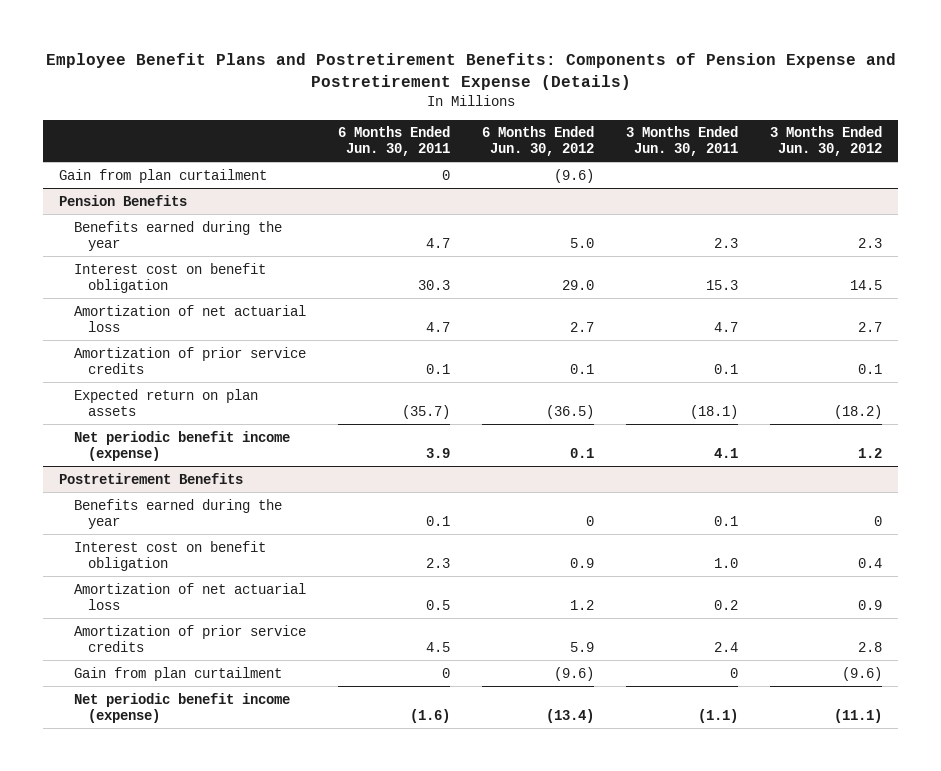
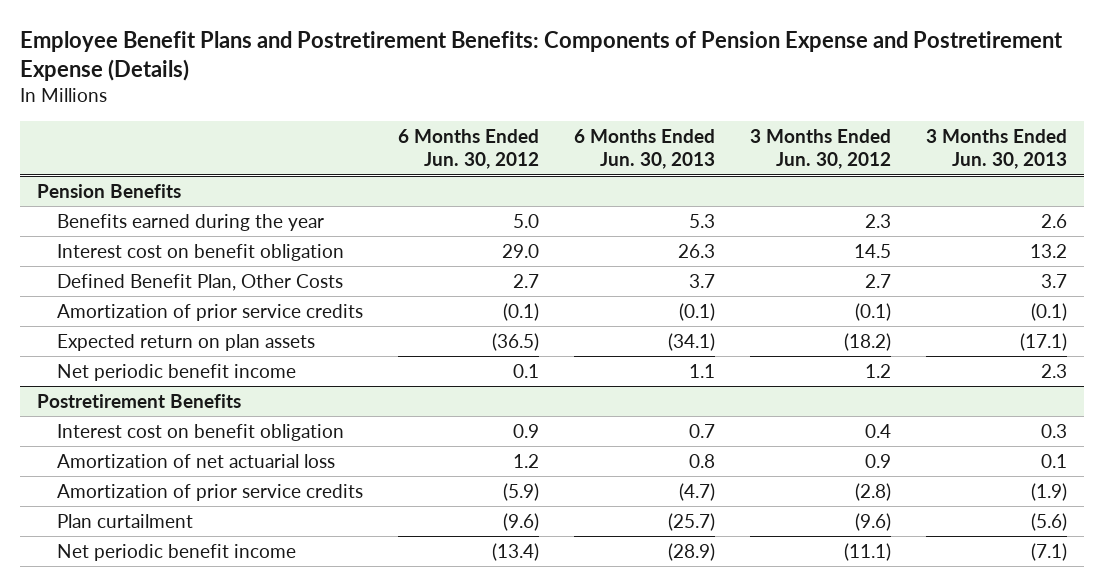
[337,126,450,157] 6 Months Ended Jun. 30, 2011 -> none
[625,126,738,157] 3 Months Ended Jun. 30, 2011 -> none
none -> [573,128,715,170] 6 Months Ended Jun. 30, 2013
none -> [925,128,1067,170] 3 Months Ended Jun. 30, 2013
[59,168,268,183] Gain from plan curtailment -> none
[73,304,306,332] Amortization of net actuarial loss -> [56,273,343,291] Defined Benefit Plan, Other Costs
[569,363,594,374] 0.1 -> [502,302,539,321] (0.1)
[857,363,882,374] 0.1 -> [854,302,891,321] (0.1)
[73,430,290,461] Net periodic benefit income (expense) -> [56,363,296,381] Net periodic benefit income
[73,498,282,529] Benefits earned during the year -> none
[569,641,594,652] 5.9 -> [502,482,539,501] (5.9)
[857,641,882,652] 2.8 -> [854,482,891,501] (2.8)
[73,666,282,681] Gain from plan curtailment -> [56,513,193,528] Plan curtailment
[73,692,290,723] Net periodic benefit income (expense) -> [56,543,296,561] Net periodic benefit income

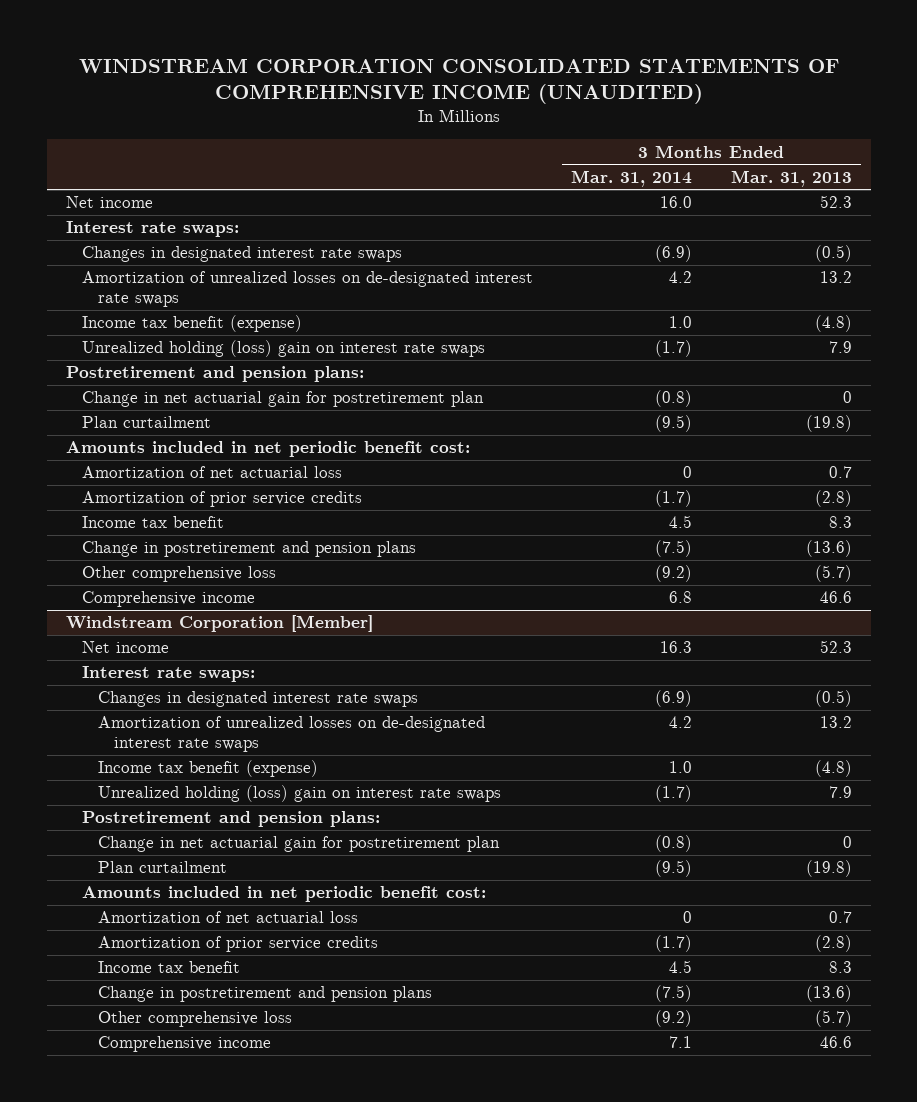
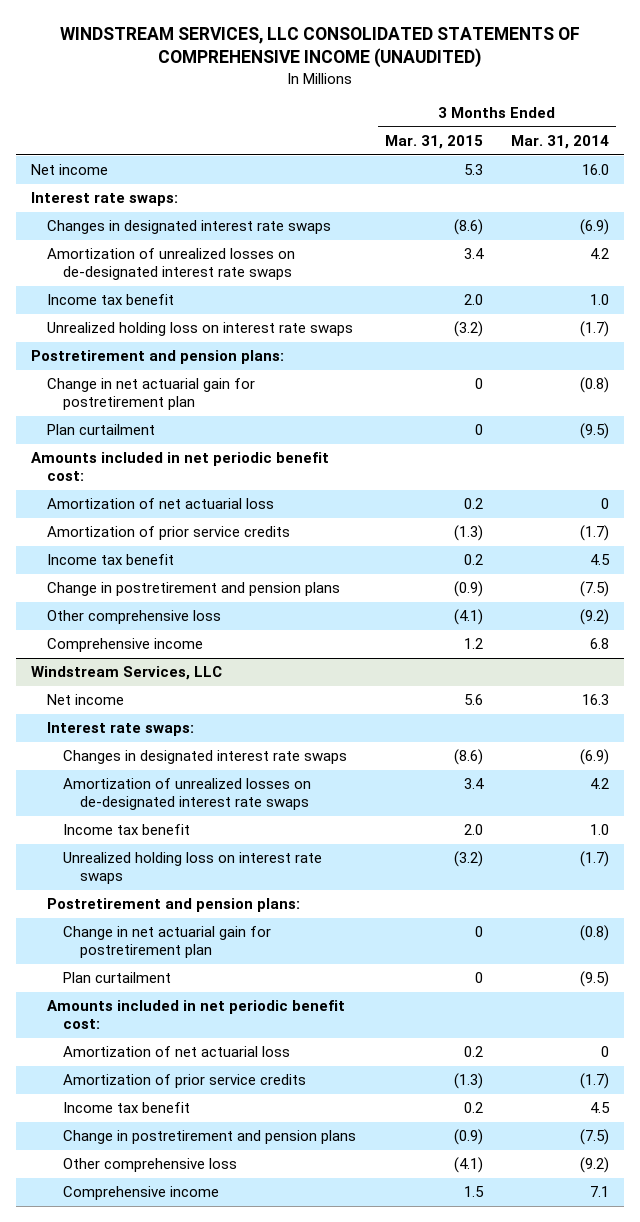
[78,57,839,105] WINDSTREAM CORPORATION CONSOLIDATED STATEMENTS OF COMPREHENSIVE INCOME (UNAUDITED) -> [59,26,580,69] WINDSTREAM SERVICES, LLC CONSOLIDATED STATEMENTS OF COMPREHENSIVE INCOME (UNAUDITED)
[730,169,852,187] Mar. 31, 2013 -> none
none -> [384,135,483,150] Mar. 31, 2015
[81,315,302,333] Income tax benefit (expense) -> [46,294,174,306] Income tax benefit
[81,340,485,358] Unrealized holding (loss) gain on interest rate swaps -> [46,322,353,337] Unrealized holding loss on interest rate swaps
[65,615,373,633] Windstream Corporation [Member] -> none
none -> [30,666,222,681] Windstream Services, LLC
[98,760,319,778] Income tax benefit (expense) -> [63,824,191,836] Income tax benefit
[98,785,502,803] Unrealized holding (loss) gain on interest rate swaps -> [63,852,323,884] Unrealized holding loss on interest rate swaps

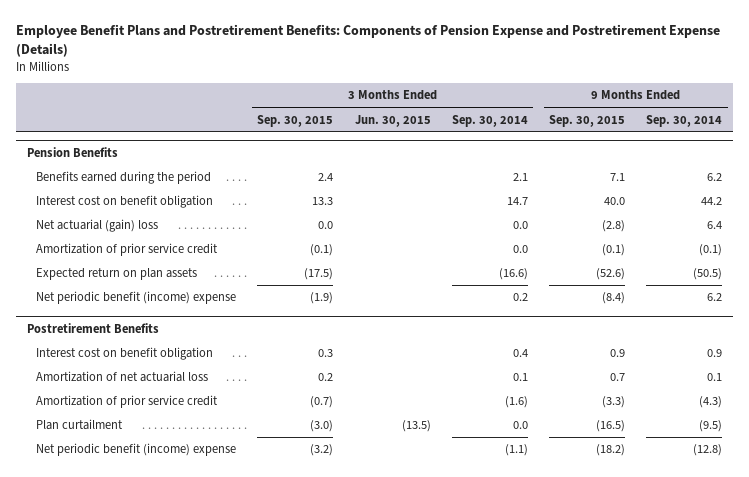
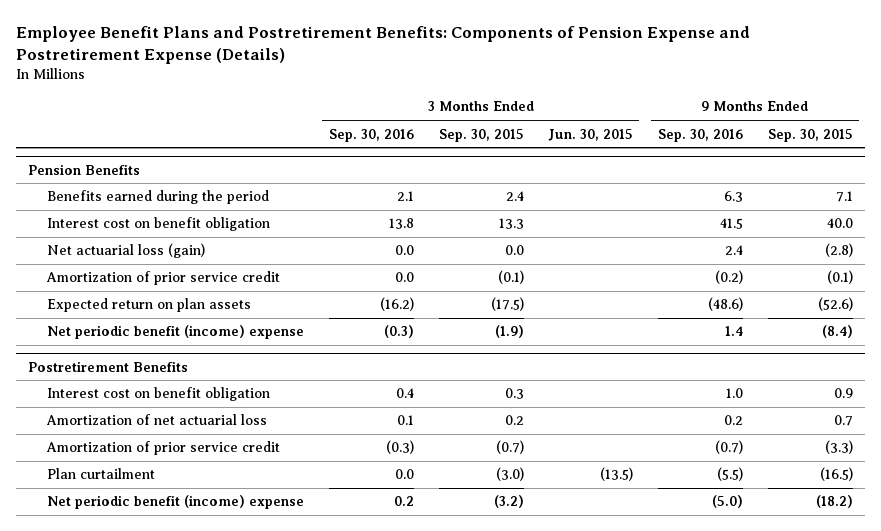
[451,114,528,127] Sep. 30, 2014 -> none
[646,114,723,127] Sep. 30, 2014 -> none
none -> [328,128,414,142] Sep. 30, 2016
none -> [657,128,743,142] Sep. 30, 2016
[36,219,159,233] Net actuarial (gain) loss -> [46,243,205,259] Net actuarial loss (gain)

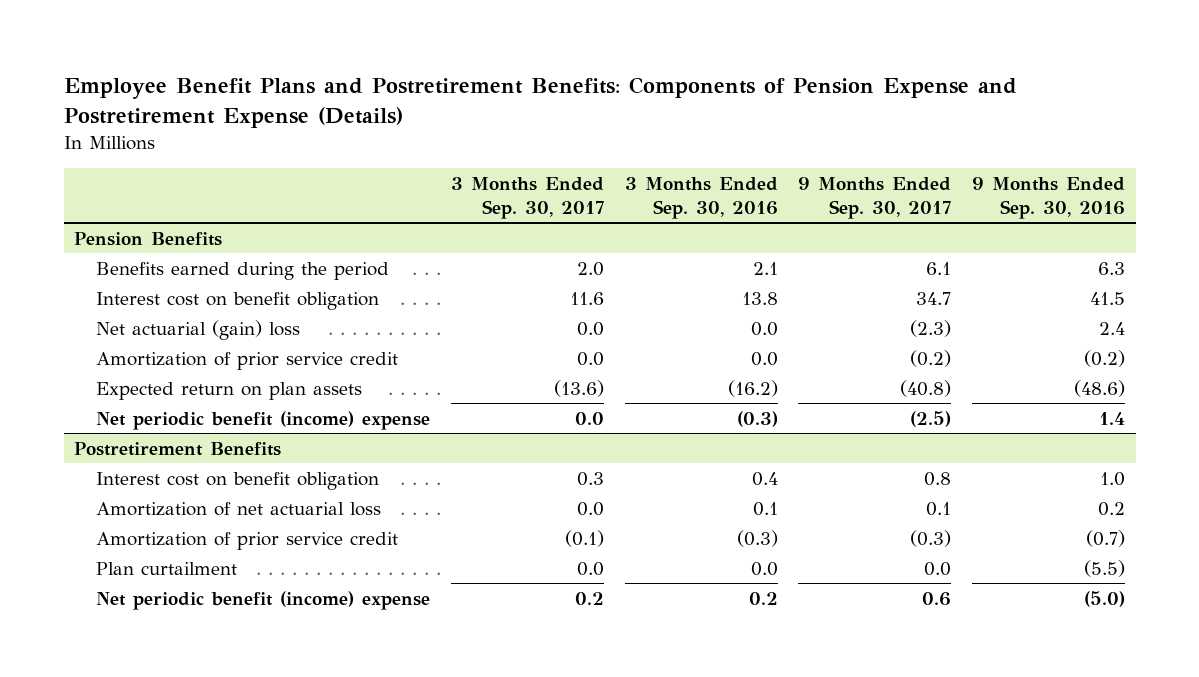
[438,128,524,142] Sep. 30, 2015 -> none
[547,128,633,141] Jun. 30, 2015 -> none
[767,128,853,142] Sep. 30, 2015 -> none
none -> [451,176,605,219] 3 Months Ended Sep. 30, 2017
none -> [798,176,952,219] 9 Months Ended Sep. 30, 2017
[46,243,205,259] Net actuarial loss (gain) -> [96,319,301,340] Net actuarial (gain) loss

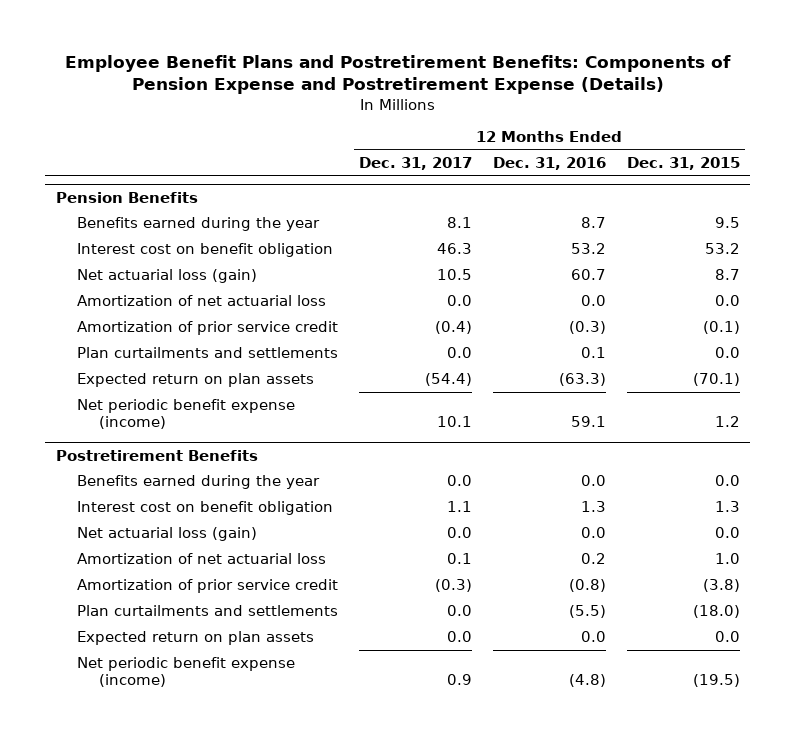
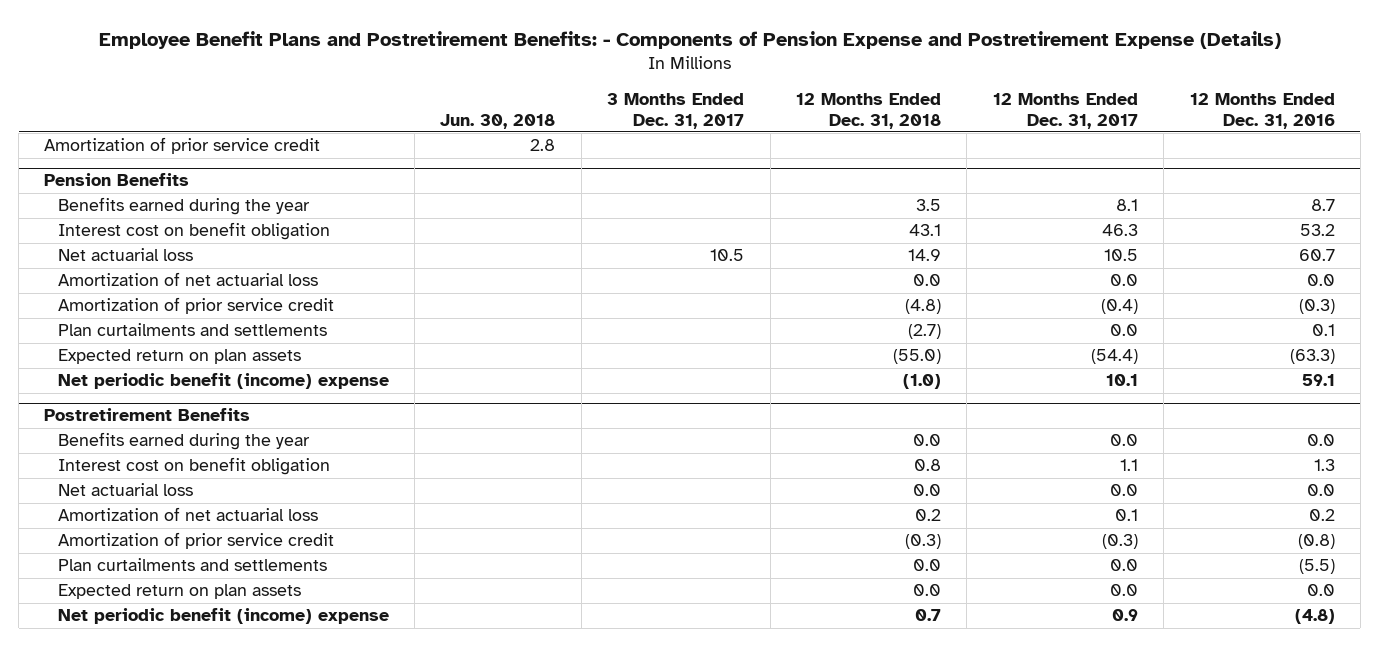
[64,54,731,95] Employee Benefit Plans and Postretirement Benefits: Components of Pension Expense and Postretirement Expense (Details) -> [98,30,1281,49] Employee Benefit Plans and Postretirement Benefits: - Components of Pension Expense and Postretirement Expense (Details)
[626,156,740,170] Dec. 31, 2015 -> none
none -> [440,113,556,129] Jun. 30, 2018
none -> [607,93,745,129] 3 Months Ended Dec. 31, 2017
none -> [795,93,941,129] 12 Months Ended Dec. 31, 2018
none -> [44,137,321,155] Amortization of prior service credit
[77,269,258,284] Net actuarial loss (gain) -> [57,248,193,262] Net actuarial loss
[77,399,296,429] Net periodic benefit expense (income) -> [57,373,389,390] Net periodic benefit (income) expense
[77,527,258,542] Net actuarial loss (gain) -> [57,483,193,497] Net actuarial loss
[77,657,296,687] Net periodic benefit expense (income) -> [57,608,389,625] Net periodic benefit (income) expense

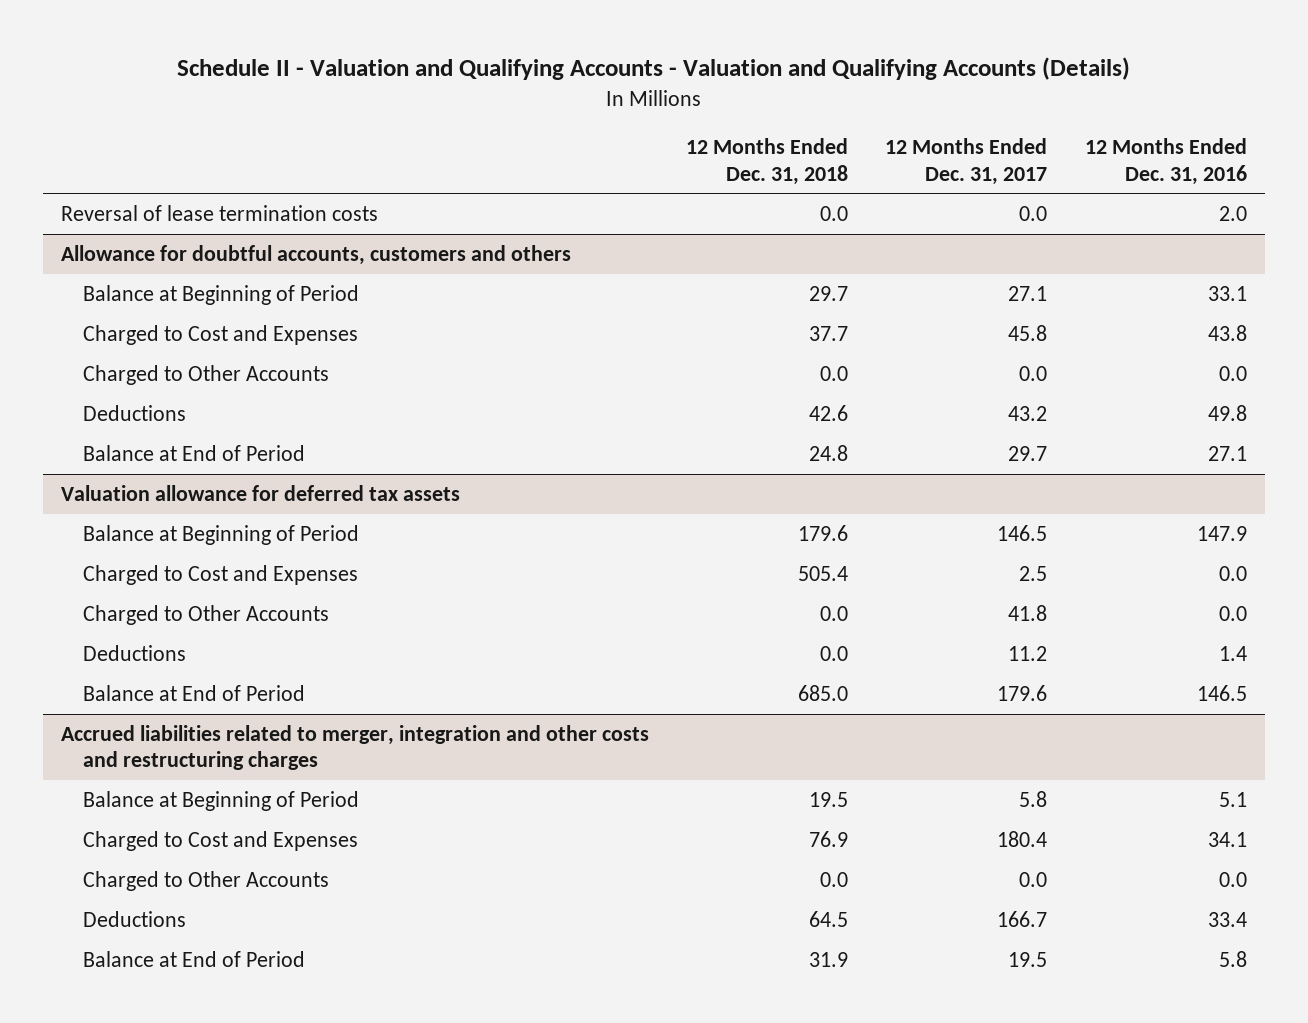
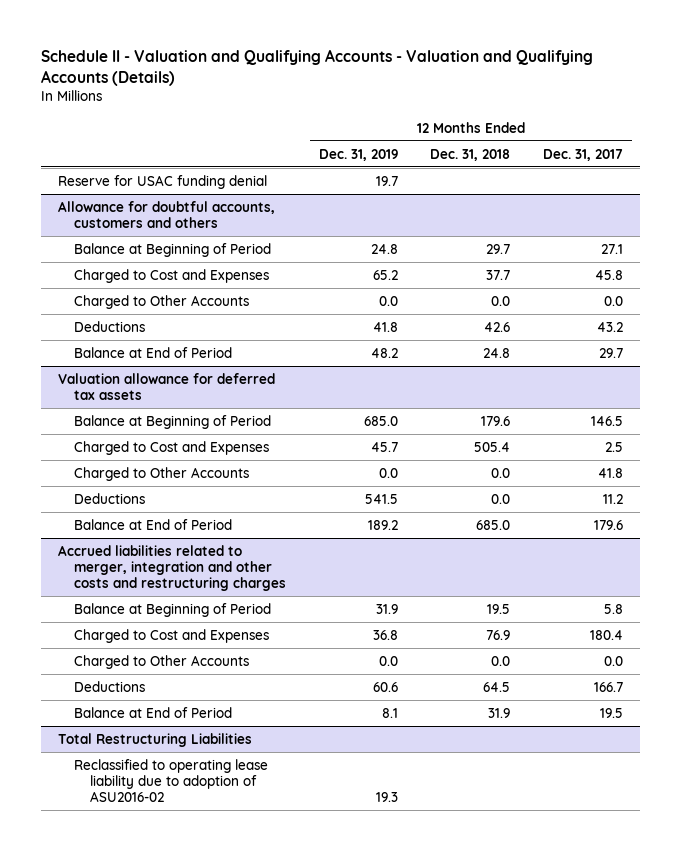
[1084,138,1247,185] 12 Months Ended Dec. 31, 2016 -> none
none -> [318,148,398,161] Dec. 31, 2019
[61,204,379,221] Reversal of lease termination costs -> none
none -> [57,174,267,189] Reserve for USAC funding denial
none -> [57,732,252,747] Total Restructuring Liabilities
none -> [73,758,268,802] Reclassified to operating lease liability due to adoption of ASU2016-02

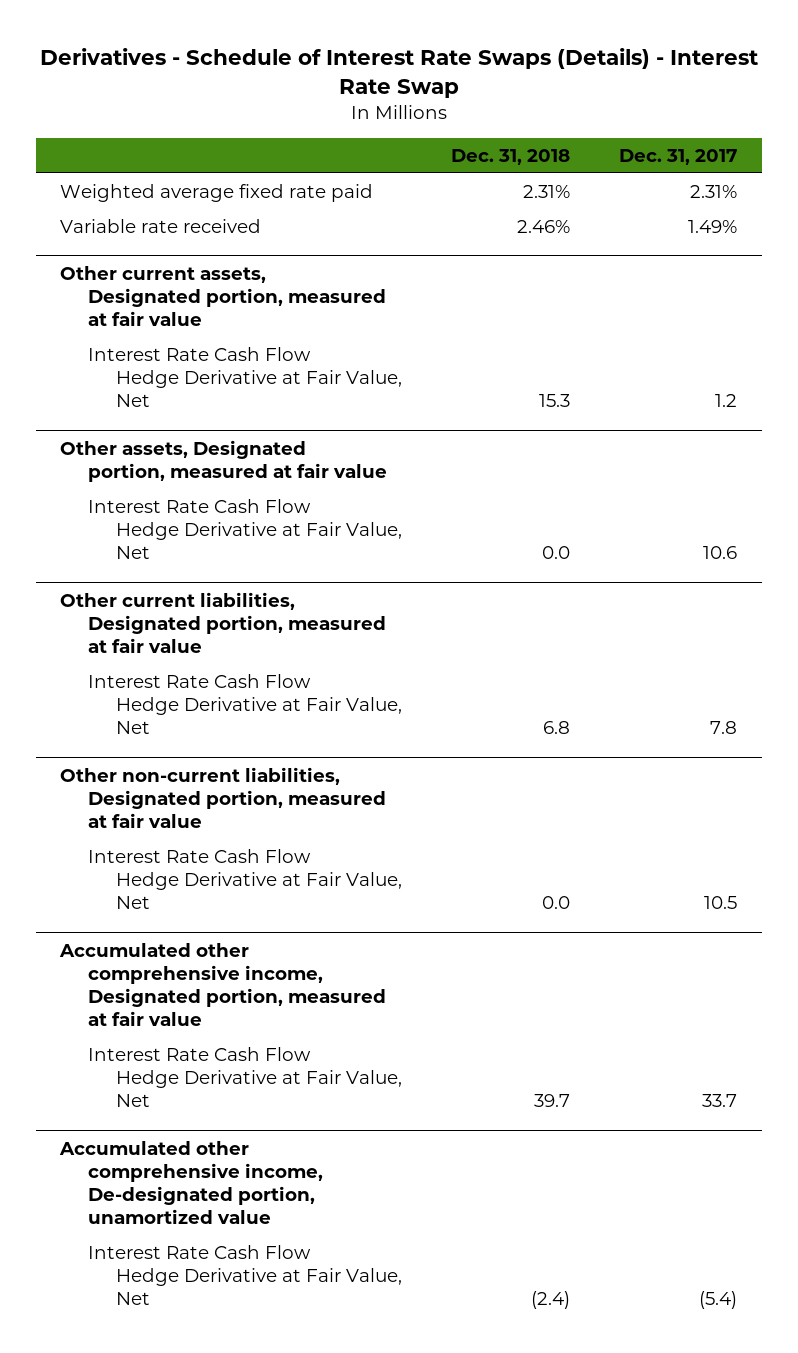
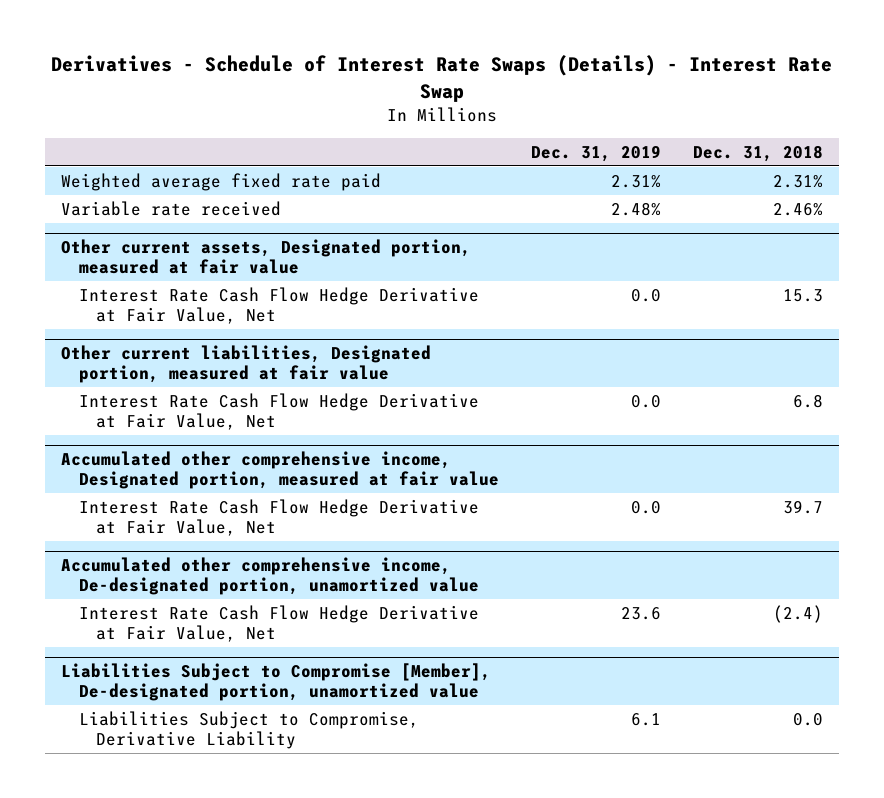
[619,148,738,165] Dec. 31, 2017 -> none
none -> [530,144,661,162] Dec. 31, 2019
[60,439,388,482] Other assets, Designated portion, measured at fair value -> none
[88,499,403,560] Interest Rate Cash Flow Hedge Derivative at Fair Value, Net -> none
[60,766,387,829] Other non-current liabilities, Designated portion, measured at fair value -> none
[88,849,403,910] Interest Rate Cash Flow Hedge Derivative at Fair Value, Net -> none
none -> [61,662,492,702] Liabilities Subject to Compromise [Member], De-designated portion, unamortized value
none -> [78,710,419,750] Liabilities Subject to Compromise, Derivative Liability

